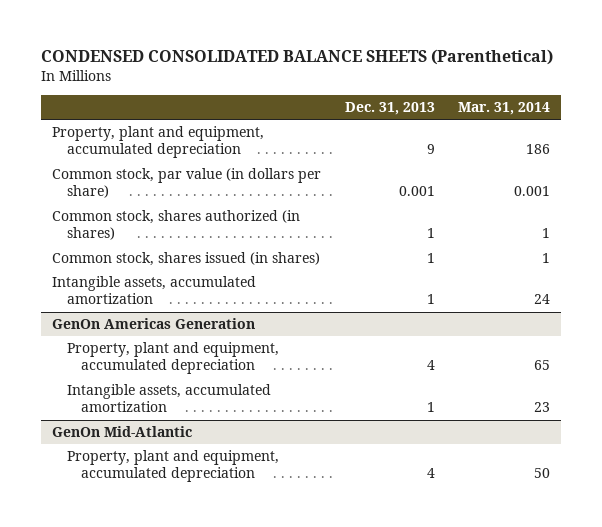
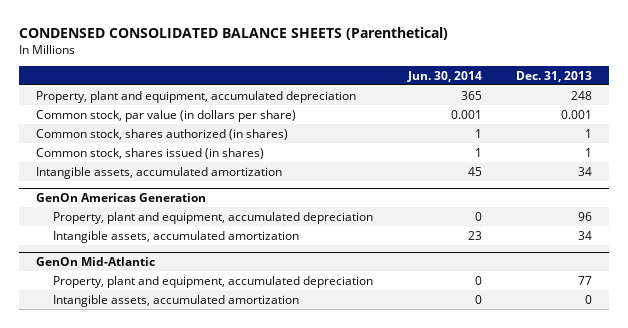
[457,101,550,115] Mar. 31, 2014 -> none
none -> [406,70,482,82] Jun. 30, 2014
[426,144,435,155] 9 -> [571,90,593,100] 248
[426,294,435,305] 1 -> [578,166,593,176] 34
[426,360,435,371] 4 -> [578,211,593,221] 96
[426,402,435,413] 1 -> [578,230,593,240] 34
[426,468,435,479] 4 -> [578,275,593,285] 77
none -> [53,294,300,307] Intangible assets, accumulated amortization

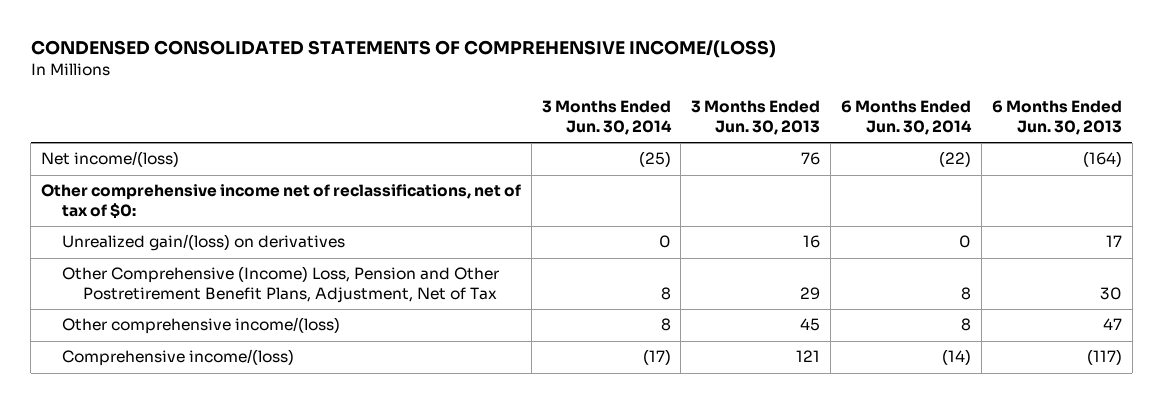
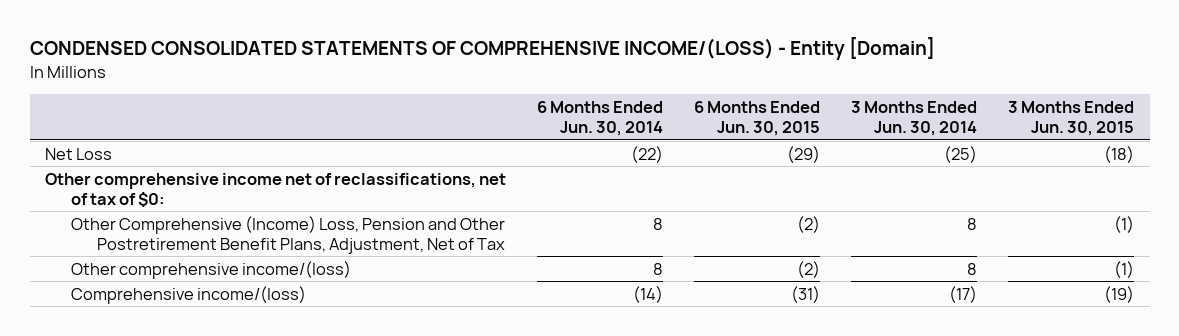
[30,40,776,59] CONDENSED CONSOLIDATED STATEMENTS OF COMPREHENSIVE INCOME/(LOSS) -> [29,37,935,61] CONDENSED CONSOLIDATED STATEMENTS OF COMPREHENSIVE INCOME/(LOSS) - Entity [Domain]
[691,99,821,135] 3 Months Ended Jun. 30, 2013 -> none
[991,99,1122,135] 6 Months Ended Jun. 30, 2013 -> none
none -> [694,100,821,136] 6 Months Ended Jun. 30, 2015
none -> [1008,100,1135,136] 3 Months Ended Jun. 30, 2015
[40,151,179,168] Net income/(loss) -> [45,147,113,160] Net Loss
[62,234,346,252] Unrealized gain/(loss) on derivatives -> none

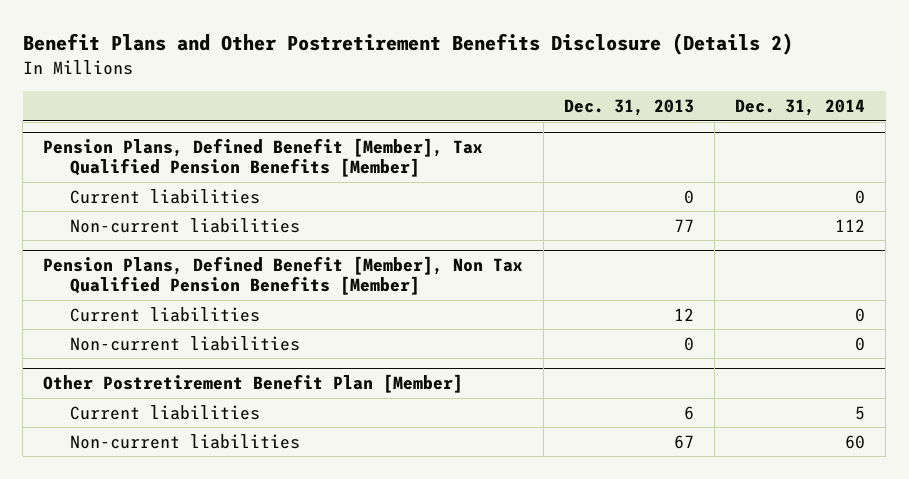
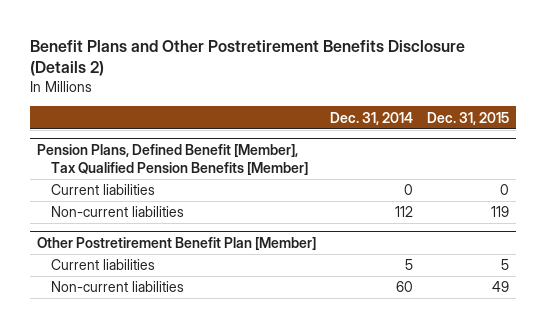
[564,99,695,117] Dec. 31, 2013 -> none
none -> [427,111,510,125] Dec. 31, 2015
[43,255,524,296] Pension Plans, Defined Benefit [Member], Non Tax Qualified Pension Benefits [Member] -> none
[69,306,260,322] Current liabilities -> none
[69,335,300,351] Non-current liabilities -> none

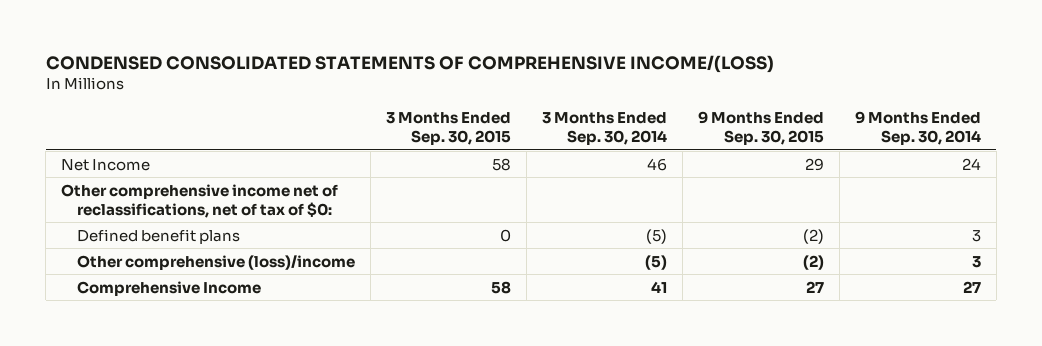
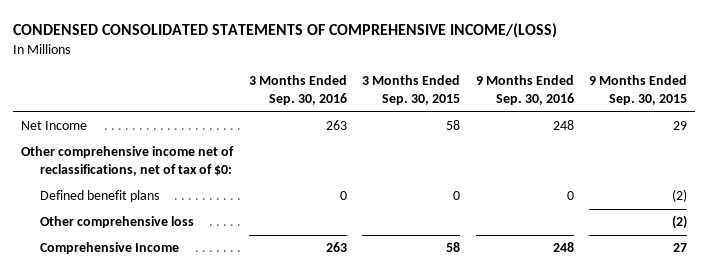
[541,111,667,145] 3 Months Ended Sep. 30, 2014 -> none
[854,110,981,145] 9 Months Ended Sep. 30, 2014 -> none
none -> [248,75,347,106] 3 Months Ended Sep. 30, 2016
none -> [475,75,574,106] 9 Months Ended Sep. 30, 2016
[76,254,355,270] Other comprehensive (loss)/income -> [39,216,194,229] Other comprehensive loss

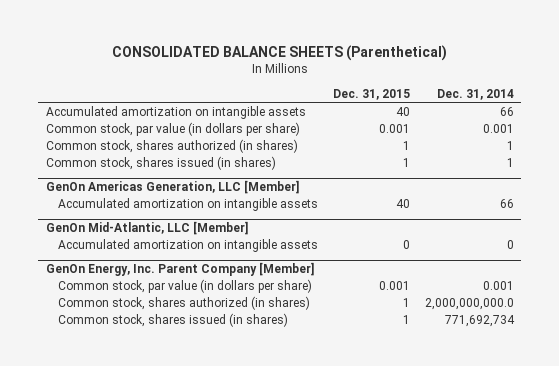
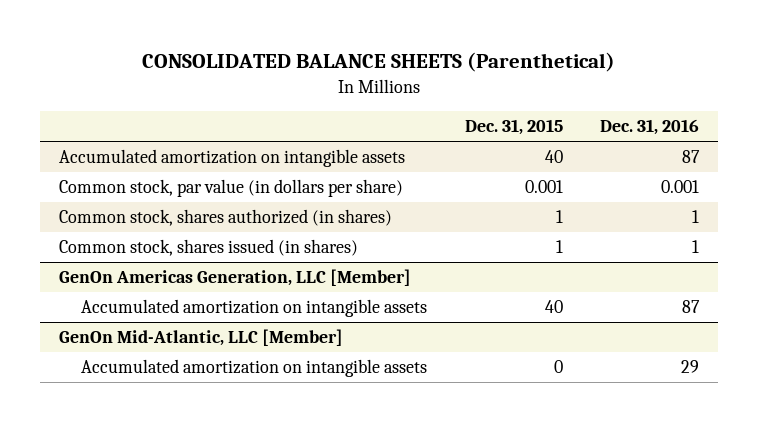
[436,89,514,101] Dec. 31, 2014 -> none
none -> [600,119,700,136] Dec. 31, 2016
[45,261,314,276] GenOn Energy, Inc. Parent Company [Member] -> none
[57,278,312,293] Common stock, par value (in dollars per share) -> none
[57,295,310,310] Common stock, shares authorized (in shares) -> none
[57,312,288,327] Common stock, shares issued (in shares) -> none

